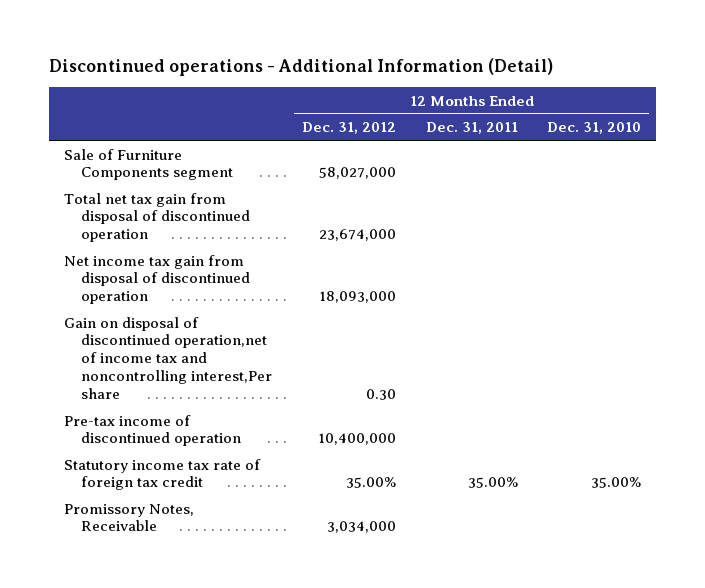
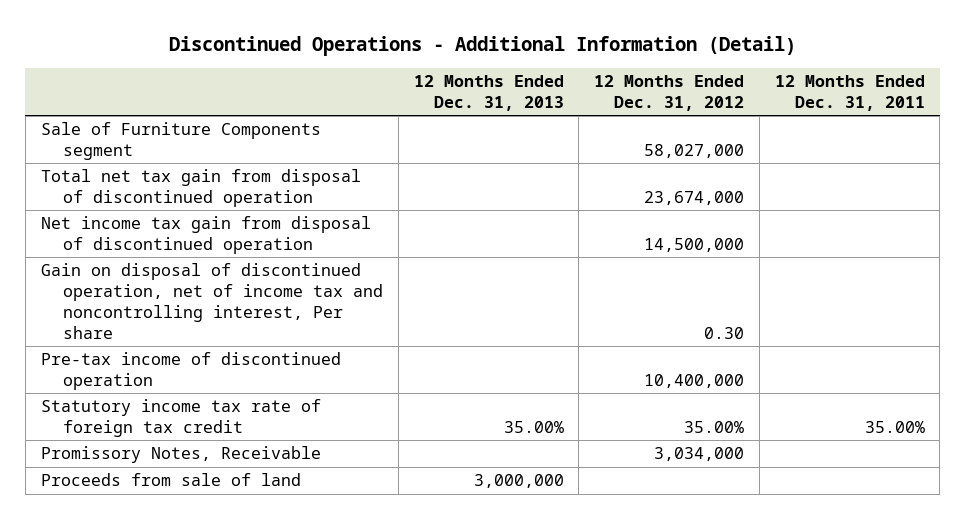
[48,58,553,77] Discontinued operations - Additional Information (Detail) -> [168,36,796,57] Discontinued Operations - Additional Information (Detail)
[547,122,642,135] Dec. 31, 2010 -> none
none -> [413,75,564,112] 12 Months Ended Dec. 31, 2013
[318,291,396,304] 18,093,000 -> [644,238,745,253] 14,500,000
[63,316,272,399] Gain on disposal of discontinued operation,net of income tax and noncontrolling interest,Per share -> [40,263,384,339] Gain on disposal of discontinued operation, net of income tax and noncontrolling interest, Per share
none -> [40,473,301,487] Proceeds from sale of land

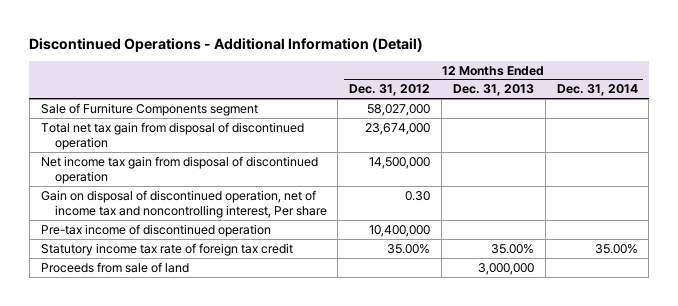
[774,75,925,112] 12 Months Ended Dec. 31, 2011 -> none
none -> [556,84,638,97] Dec. 31, 2014
[40,446,321,464] Promissory Notes, Receivable -> none

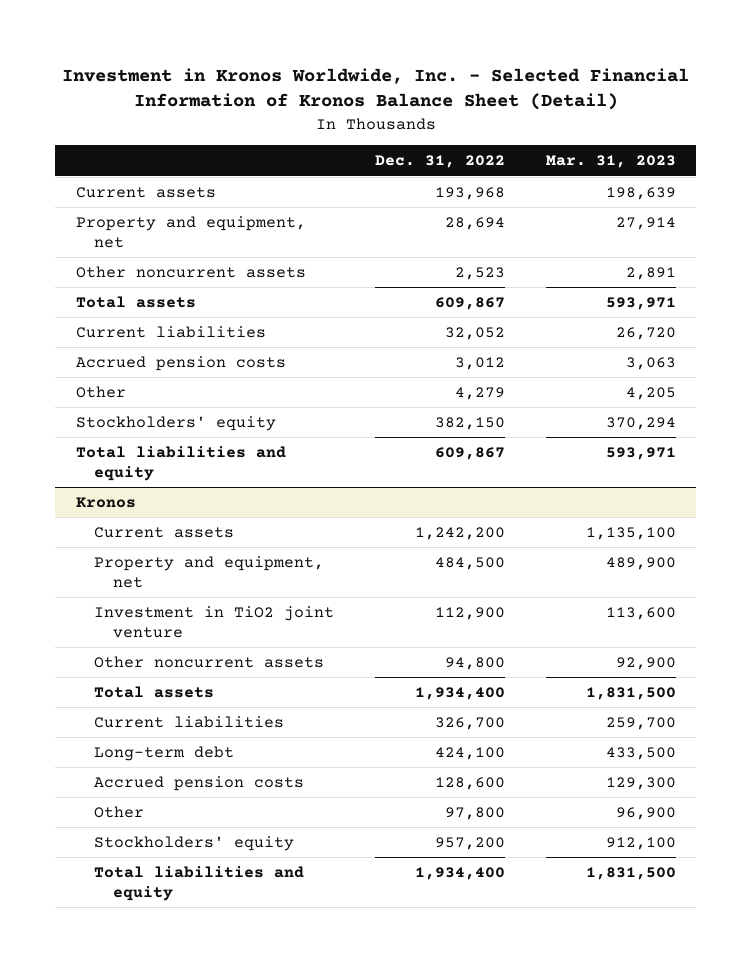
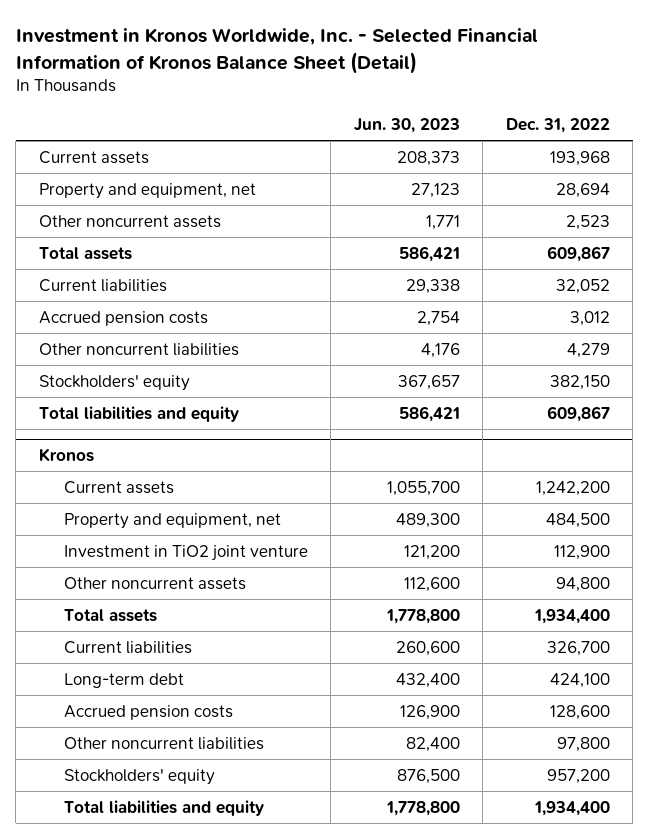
[545,155,676,169] Mar. 31, 2023 -> none
none -> [353,117,460,133] Jun. 30, 2023
[75,385,126,398] Other -> [38,342,239,356] Other noncurrent liabilities
[94,805,145,818] Other -> [63,736,264,750] Other noncurrent liabilities

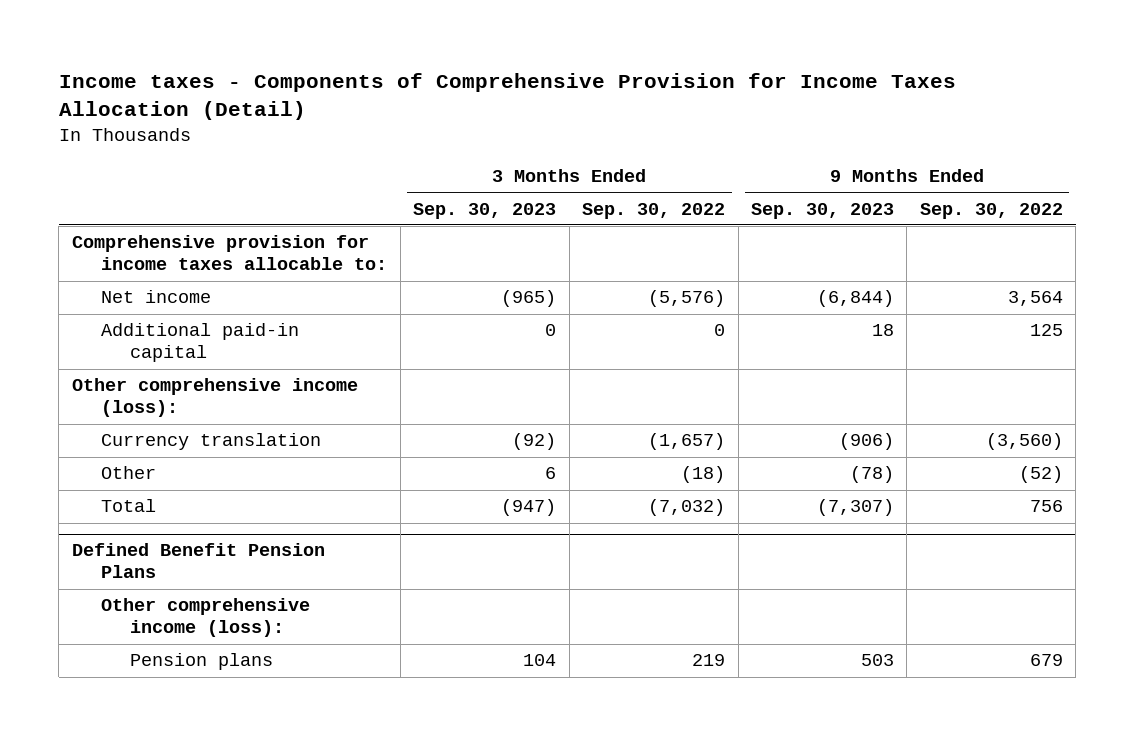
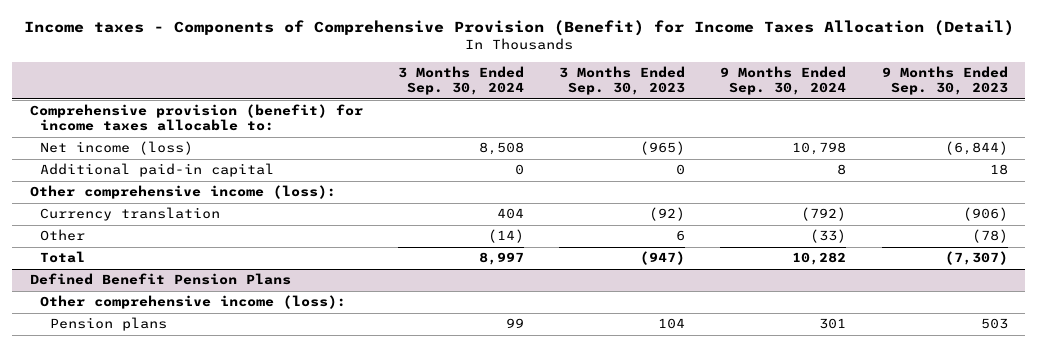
[58,72,956,121] Income taxes - Components of Comprehensive Provision for Income Taxes Allocation (Detail) -> [23,19,1014,36] Income taxes - Components of Comprehensive Provision (Benefit) for Income Taxes Allocation (Detail)
[582,202,726,219] Sep. 30, 2022 -> none
[919,202,1063,219] Sep. 30, 2022 -> none
none -> [397,66,524,96] 3 Months Ended Sep. 30, 2024
none -> [720,66,847,96] 9 Months Ended Sep. 30, 2024
[71,235,388,271] Comprehensive provision for income taxes allocable to: -> [29,104,363,132] Comprehensive provision (benefit) for income taxes allocable to:
[101,290,212,304] Net income -> [40,141,194,156] Net income (loss)

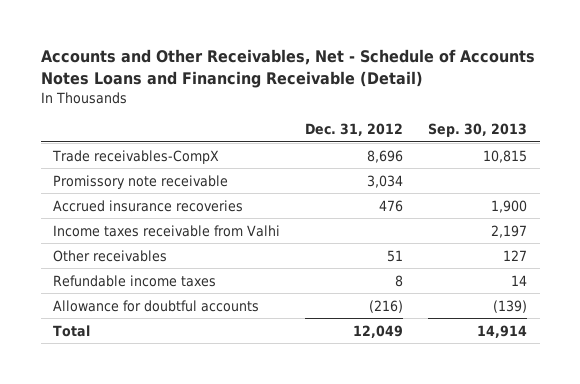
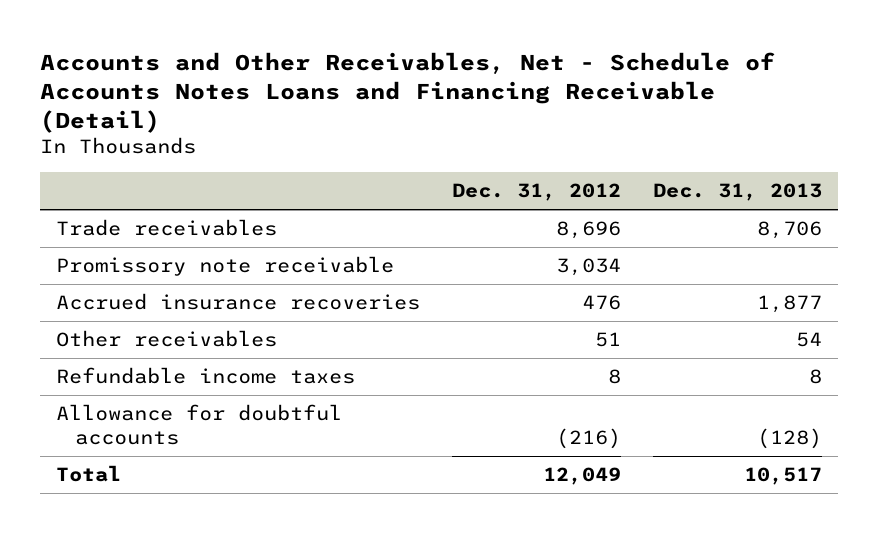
[428,123,528,138] Sep. 30, 2013 -> none
none -> [653,183,823,202] Dec. 31, 2013
[52,149,220,164] Trade receivables-CompX -> [56,219,278,237] Trade receivables
[53,224,281,237] Income taxes receivable from Valhi -> none

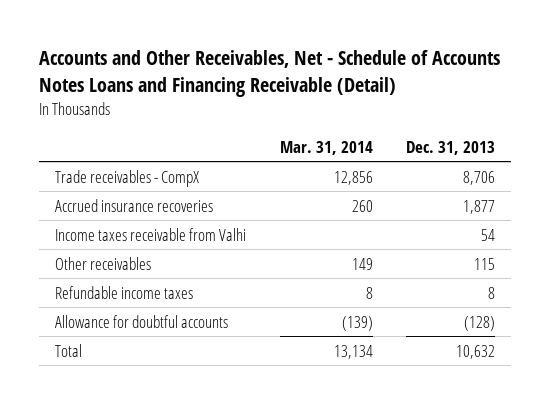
[452,183,622,202] Dec. 31, 2012 -> none
none -> [279,140,373,155] Mar. 31, 2014
[56,256,395,277] Promissory note receivable -> none
[56,219,278,237] Trade receivables -> [55,169,200,187] Trade receivables - CompX
none -> [55,227,247,241] Income taxes receivable from Valhi
[796,332,823,348] 54 -> [473,257,495,270] 115
[744,467,823,486] 10,517 -> [455,344,495,359] 10,632

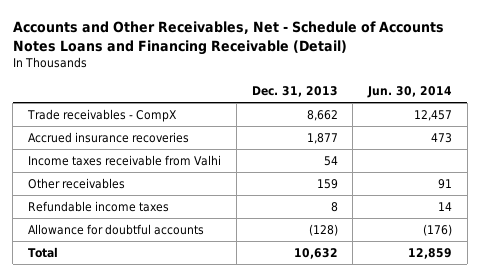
[279,140,373,155] Mar. 31, 2014 -> none
none -> [367,86,453,99] Jun. 30, 2014
[462,170,495,185] 8,706 -> [306,109,338,121] 8,662
[473,257,495,270] 115 -> [316,178,338,189] 159

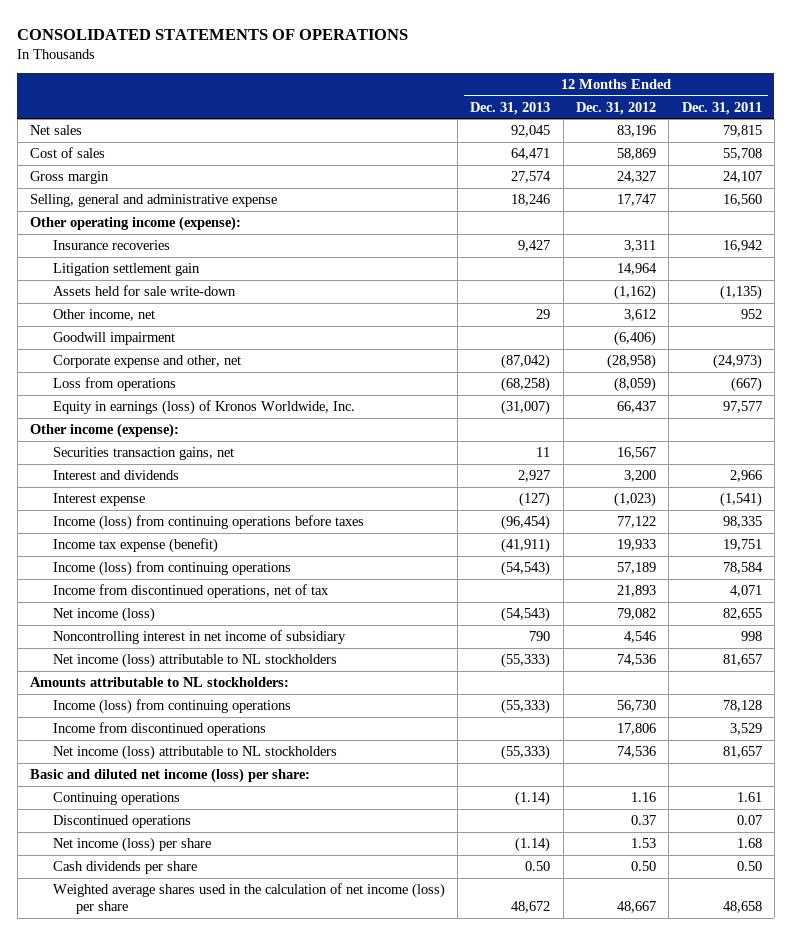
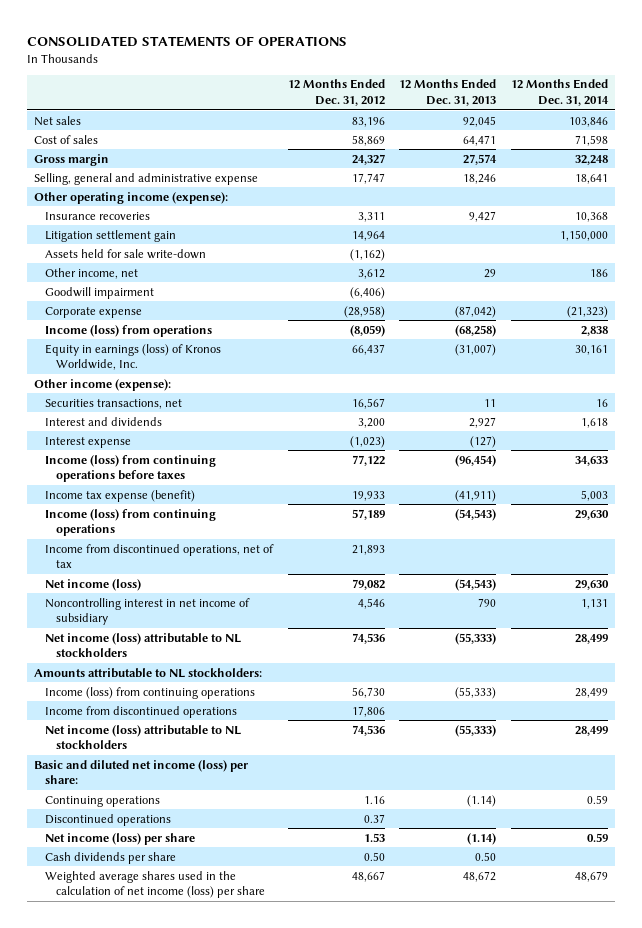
[681,101,762,115] Dec. 31, 2011 -> none
none -> [510,79,609,107] 12 Months Ended Dec. 31, 2014
[52,354,241,368] Corporate expense and other, net -> [45,306,143,318] Corporate expense
[52,376,176,391] Loss from operations -> [45,324,213,337] Income (loss) from operations
[52,446,234,460] Securities transaction gains, net -> [45,398,183,409] Securities transactions, net

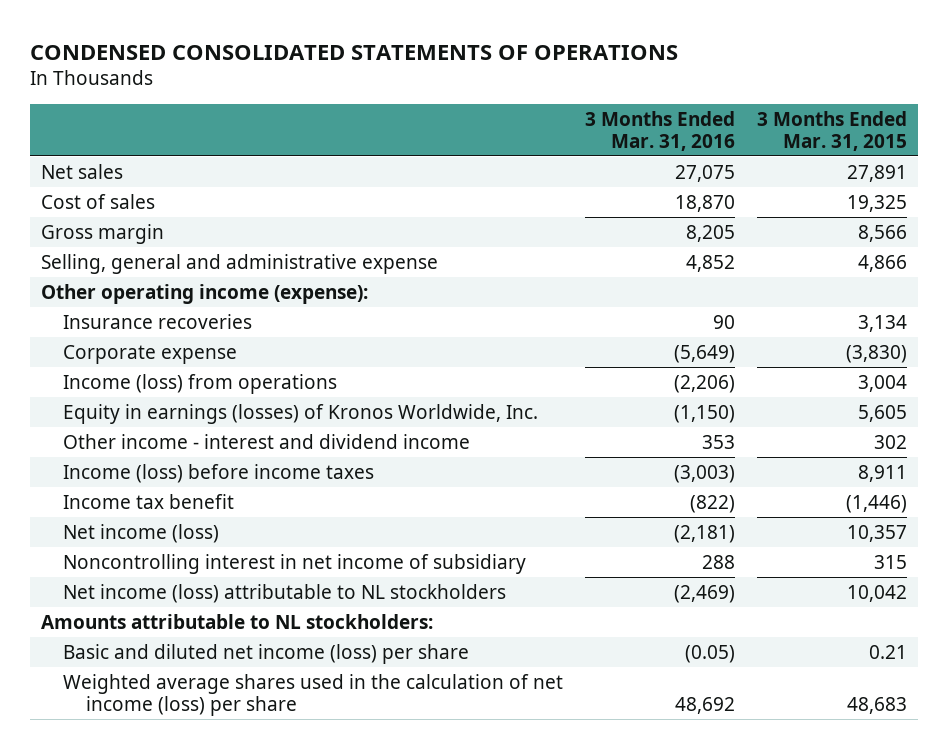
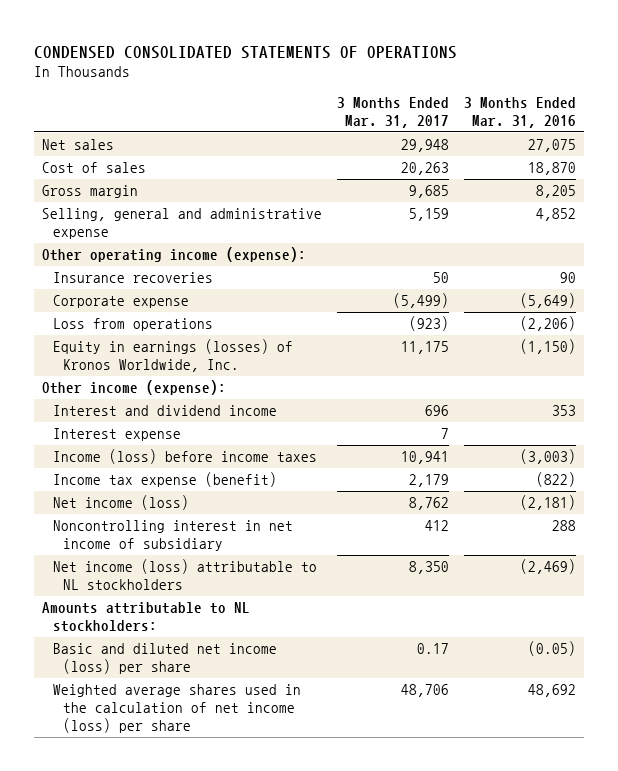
[757,110,908,151] 3 Months Ended Mar. 31, 2015 -> none
none -> [337,97,450,128] 3 Months Ended Mar. 31, 2017
[63,373,338,394] Income (loss) from operations -> [52,318,213,332] Loss from operations
none -> [41,380,226,396] Other income (expense):
[63,433,471,449] Other income - interest and dividend income -> [52,405,277,417] Interest and dividend income
none -> [52,428,181,442] Interest expense
[63,493,235,509] Income tax benefit -> [52,472,277,488] Income tax expense (benefit)

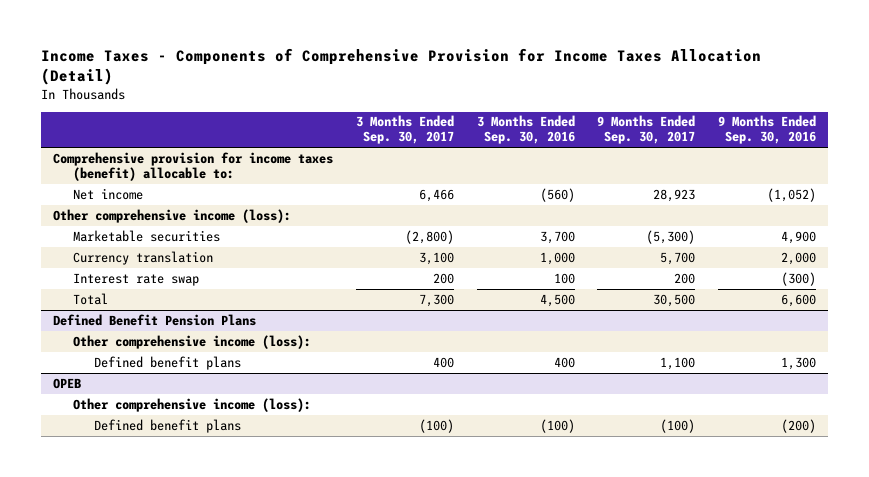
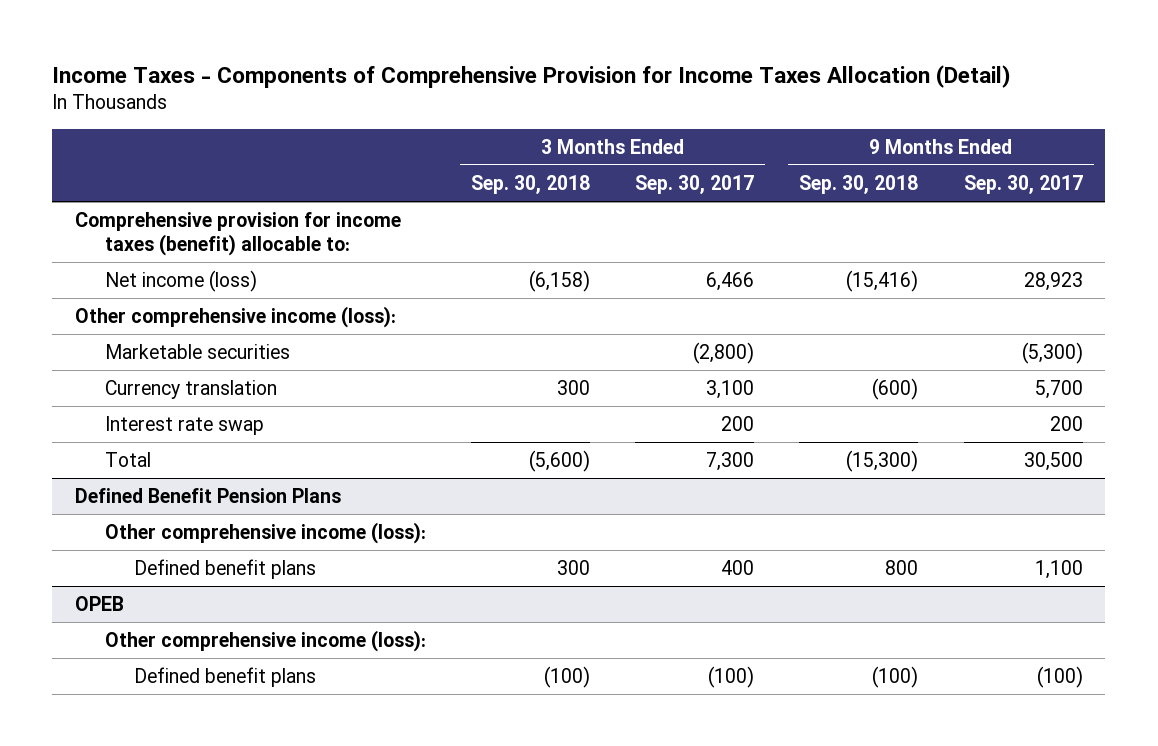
[476,115,575,145] 3 Months Ended Sep. 30, 2016 -> none
[718,115,817,145] 9 Months Ended Sep. 30, 2016 -> none
none -> [470,174,590,194] Sep. 30, 2018
none -> [799,174,919,194] Sep. 30, 2018
[73,187,144,200] Net income -> [104,269,257,292] Net income (loss)

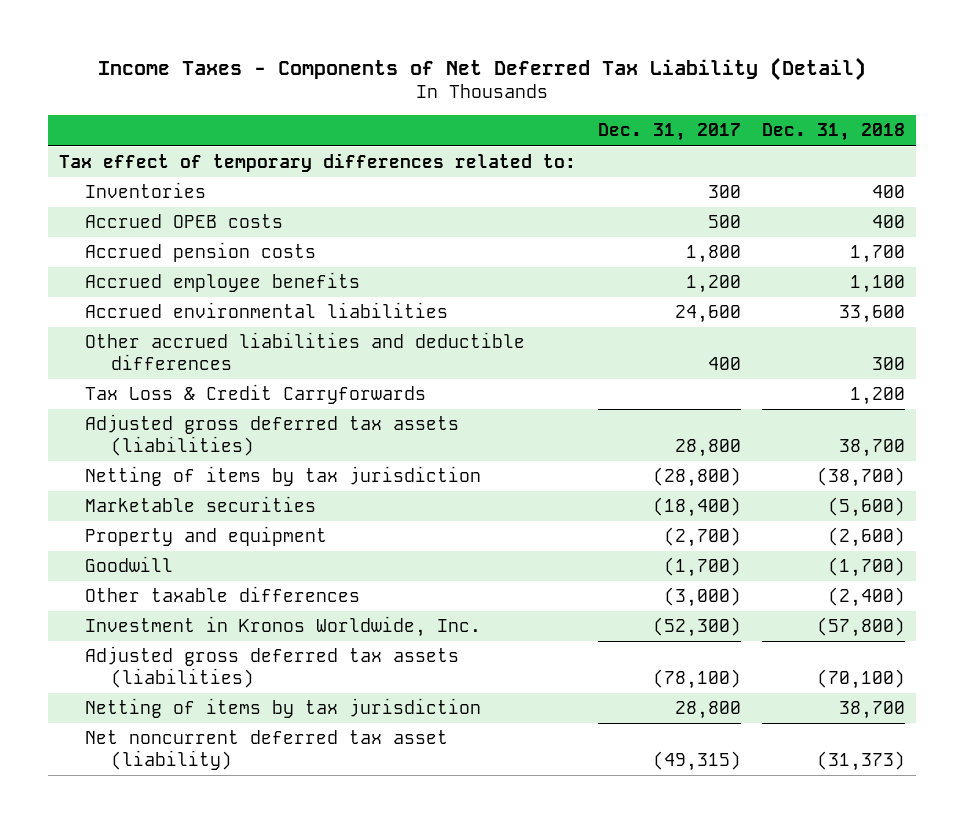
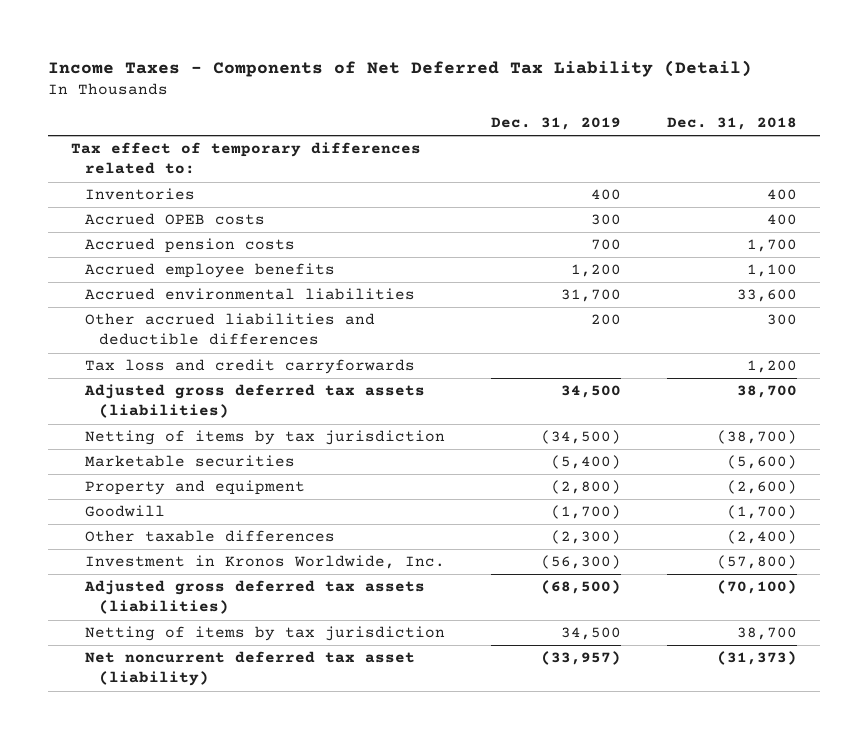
[597,123,741,142] Dec. 31, 2017 -> none
none -> [490,117,621,131] Dec. 31, 2019
[84,384,426,405] Tax Loss & Credit Carryforwards -> [85,359,416,375] Tax loss and credit carryforwards

